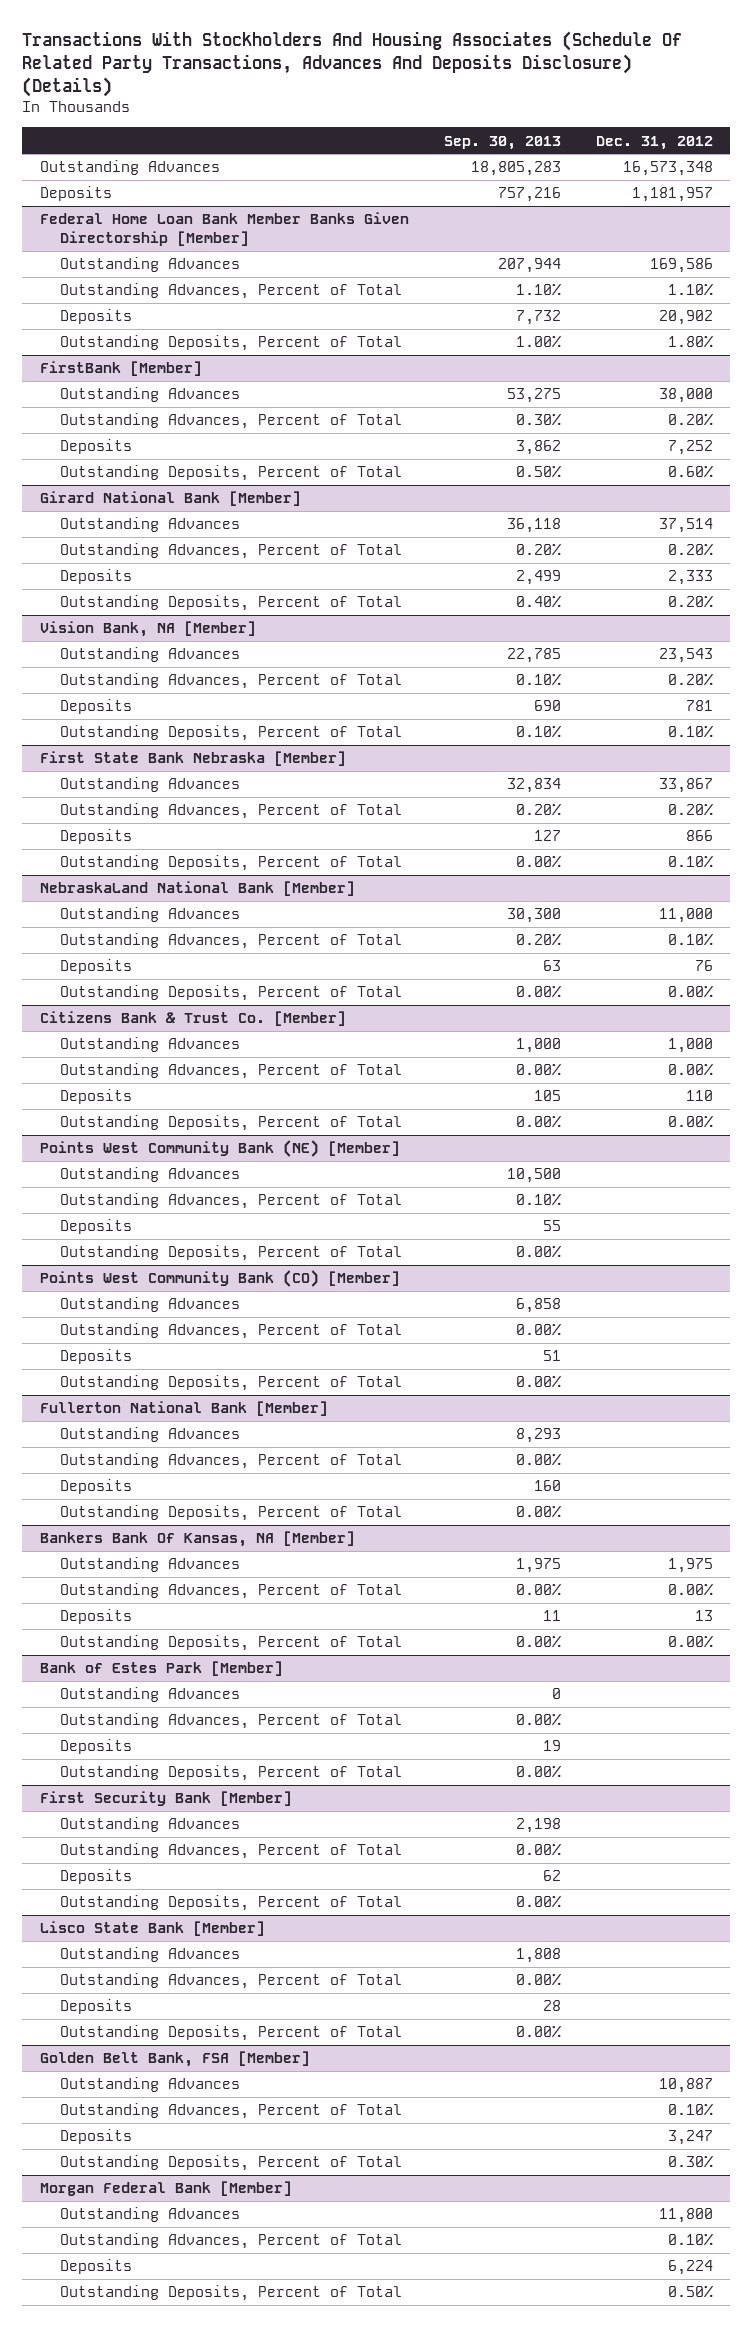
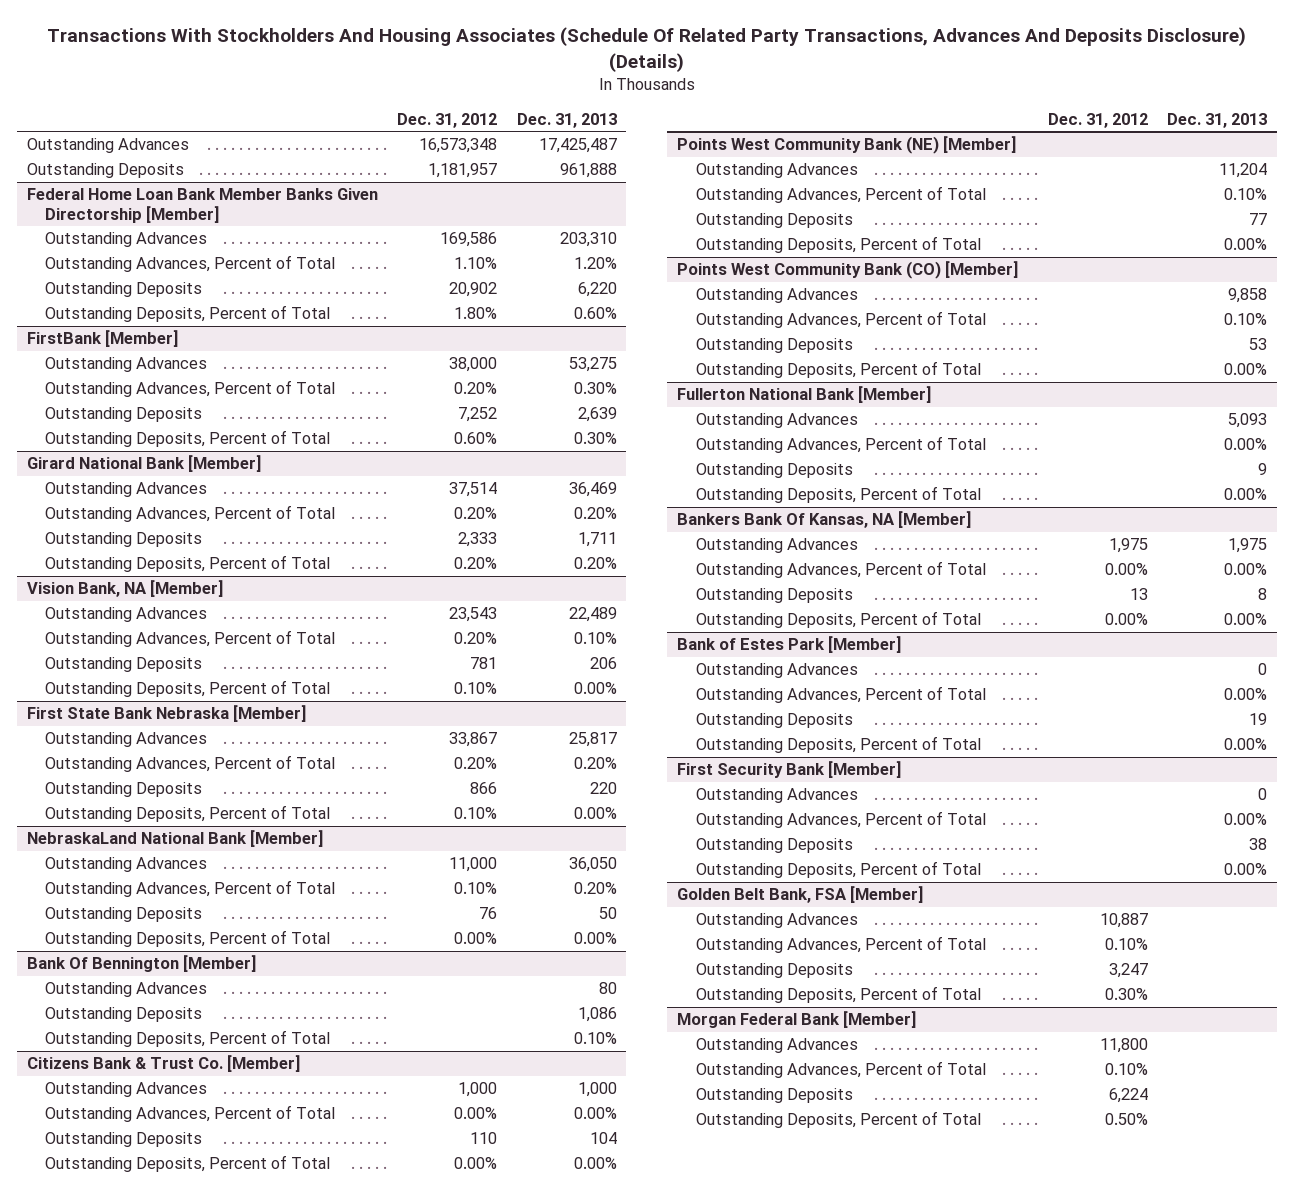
[443,135,561,150] Sep. 30, 2013 -> none
none -> [516,112,617,128] Dec. 31, 2013
[39,186,112,202] Deposits -> [26,163,184,179] Outstanding Deposits
[60,309,133,325] Deposits -> [45,282,203,298] Outstanding Deposits
[60,439,133,455] Deposits -> [45,407,203,423] Outstanding Deposits
[60,569,133,585] Deposits -> [45,532,203,548] Outstanding Deposits
[60,699,133,715] Deposits -> [45,657,203,673] Outstanding Deposits
[60,829,133,845] Deposits -> [45,782,203,798] Outstanding Deposits
[60,959,133,975] Deposits -> [45,907,203,923] Outstanding Deposits
none -> [26,955,257,973] Bank Of Bennington [Member]
none -> [45,982,208,998] Outstanding Advances
none -> [45,1007,203,1023] Outstanding Deposits
none -> [45,1030,331,1048] Outstanding Deposits, Percent of Total
[60,1089,133,1105] Deposits -> [45,1132,203,1148] Outstanding Deposits
[60,1219,133,1235] Deposits -> [696,213,854,229] Outstanding Deposits
[60,1349,133,1365] Deposits -> [696,338,854,354] Outstanding Deposits
[60,1479,133,1495] Deposits -> [696,463,854,479] Outstanding Deposits
[60,1609,133,1625] Deposits -> [696,588,854,604] Outstanding Deposits
[60,1739,133,1755] Deposits -> [696,713,854,729] Outstanding Deposits
[60,1895,403,1912] Outstanding Deposits, Percent of Total -> none
[39,1921,265,1937] Lisco State Bank [Member] -> none
[60,1947,241,1963] Outstanding Advances -> none
[60,1973,403,1990] Outstanding Advances, Percent of Total -> none
[60,1999,133,2015] Deposits -> none
[60,1869,133,1885] Deposits -> [696,838,854,854] Outstanding Deposits
[60,2129,133,2145] Deposits -> [696,963,854,979] Outstanding Deposits
[60,2259,133,2275] Deposits -> [696,1088,854,1104] Outstanding Deposits

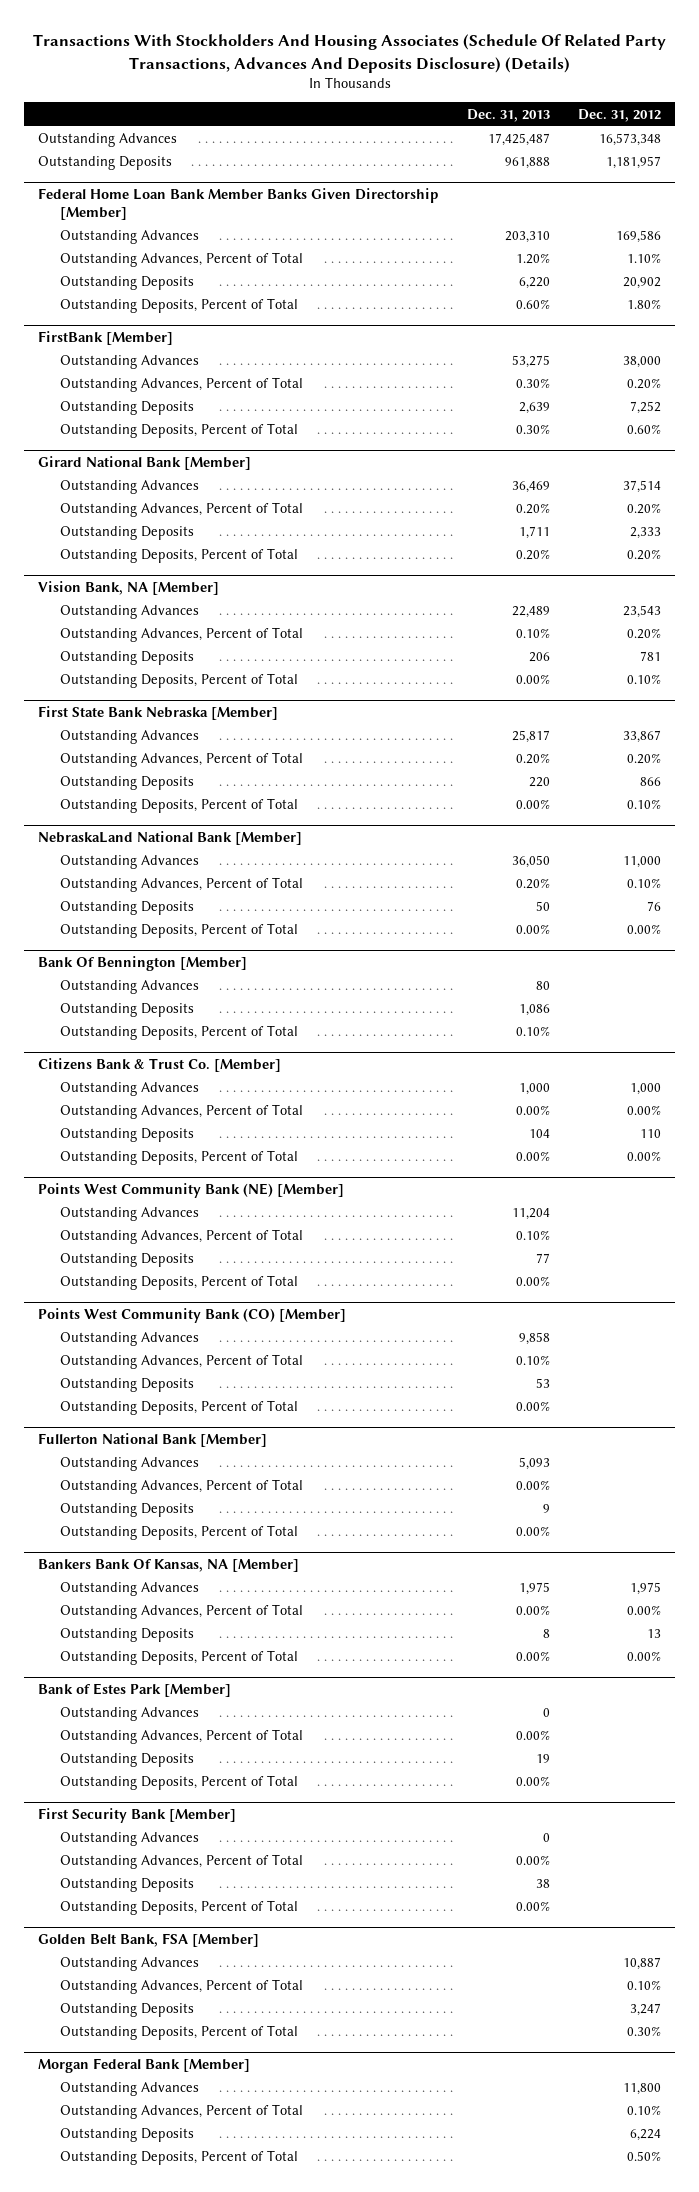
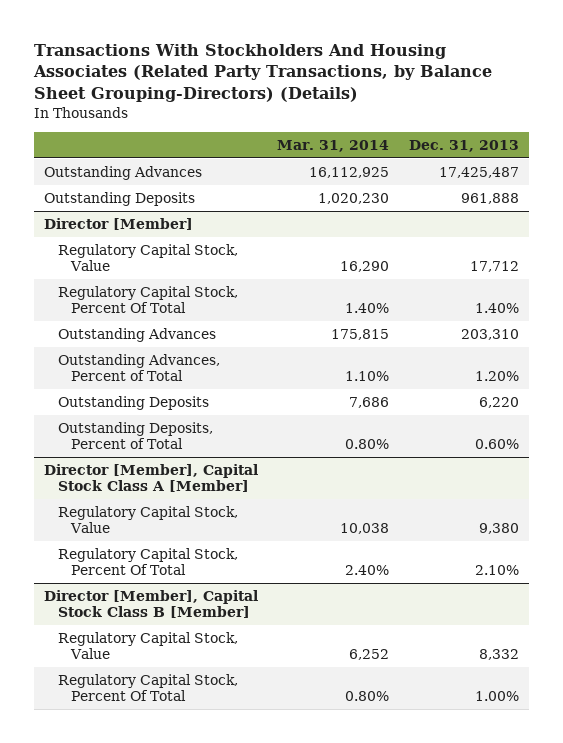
[32,34,666,73] Transactions With Stockholders And Housing Associates (Schedule Of Related Party Transactions, Advances And Deposits Disclosure) (Details) -> [33,43,493,103] Transactions With Stockholders And Housing Associates (Related Party Transactions, by Balance Sheet Grouping-Directors) (Details)
[578,108,662,122] Dec. 31, 2012 -> none
none -> [277,139,390,152] Mar. 31, 2014
[38,187,439,221] Federal Home Loan Bank Member Banks Given Directorship [Member] -> none
none -> [43,217,193,230] Director [Member]
none -> [57,243,238,272] Regulatory Capital Stock, Value
none -> [57,285,238,314] Regulatory Capital Stock, Percent Of Total
[38,330,174,345] FirstBank [Member] -> none
[60,355,200,370] Outstanding Advances -> none
[60,377,304,393] Outstanding Advances, Percent of Total -> none
[60,401,195,416] Outstanding Deposits -> none
[60,423,299,439] Outstanding Deposits, Percent of Total -> none
[38,455,252,470] Girard National Bank [Member] -> none
[60,480,200,495] Outstanding Advances -> none
[60,502,304,518] Outstanding Advances, Percent of Total -> none
[60,526,195,541] Outstanding Deposits -> none
[60,548,299,564] Outstanding Deposits, Percent of Total -> none
[38,580,220,595] Vision Bank, NA [Member] -> none
[60,605,200,620] Outstanding Advances -> none
[60,627,304,643] Outstanding Advances, Percent of Total -> none
[60,651,195,666] Outstanding Deposits -> none
[60,673,299,689] Outstanding Deposits, Percent of Total -> none
[38,705,279,720] First State Bank Nebraska [Member] -> none
[60,730,200,745] Outstanding Advances -> none
[60,752,304,768] Outstanding Advances, Percent of Total -> none
[60,776,195,791] Outstanding Deposits -> none
[60,798,299,814] Outstanding Deposits, Percent of Total -> none
[38,830,303,845] NebraskaLand National Bank [Member] -> none
[60,855,200,870] Outstanding Advances -> none
[60,877,304,893] Outstanding Advances, Percent of Total -> none
[60,901,195,916] Outstanding Deposits -> none
[60,923,299,939] Outstanding Deposits, Percent of Total -> none
[38,955,248,971] Bank Of Bennington [Member] -> none
[60,980,200,995] Outstanding Advances -> none
[60,1003,195,1018] Outstanding Deposits -> none
[60,1025,299,1041] Outstanding Deposits, Percent of Total -> none
[38,1057,282,1072] Citizens Bank & Trust Co. [Member] -> none
[60,1082,200,1097] Outstanding Advances -> none
[60,1104,304,1120] Outstanding Advances, Percent of Total -> none
[60,1128,195,1143] Outstanding Deposits -> none
[60,1150,299,1166] Outstanding Deposits, Percent of Total -> none
[38,1182,345,1198] Points West Community Bank (NE) [Member] -> none
[60,1207,200,1222] Outstanding Advances -> none
[60,1229,304,1245] Outstanding Advances, Percent of Total -> none
[60,1253,195,1268] Outstanding Deposits -> none
[60,1275,299,1291] Outstanding Deposits, Percent of Total -> none
[38,1307,347,1323] Points West Community Bank (CO) [Member] -> none
[60,1332,200,1347] Outstanding Advances -> none
[60,1354,304,1370] Outstanding Advances, Percent of Total -> none
[60,1378,195,1393] Outstanding Deposits -> none
[60,1400,299,1416] Outstanding Deposits, Percent of Total -> none
[38,1432,268,1447] Fullerton National Bank [Member] -> none
[60,1457,200,1472] Outstanding Advances -> none
[60,1479,304,1495] Outstanding Advances, Percent of Total -> none
[60,1503,195,1518] Outstanding Deposits -> none
[60,1525,299,1541] Outstanding Deposits, Percent of Total -> none
[38,1558,300,1572] Bankers Bank Of Kansas, NA [Member] -> none
[60,1582,200,1597] Outstanding Advances -> none
[60,1604,304,1620] Outstanding Advances, Percent of Total -> none
[60,1628,195,1643] Outstanding Deposits -> none
[60,1650,299,1666] Outstanding Deposits, Percent of Total -> none
[38,1682,232,1697] Bank of Estes Park [Member] -> none
[60,1707,200,1722] Outstanding Advances -> none
[60,1729,304,1745] Outstanding Advances, Percent of Total -> none
[60,1753,195,1768] Outstanding Deposits -> none
[60,1775,299,1791] Outstanding Deposits, Percent of Total -> none
[38,1807,237,1823] First Security Bank [Member] -> none
[60,1832,200,1847] Outstanding Advances -> none
[60,1854,304,1870] Outstanding Advances, Percent of Total -> none
[60,1878,195,1893] Outstanding Deposits -> none
[60,1900,299,1916] Outstanding Deposits, Percent of Total -> none
[38,1932,260,1947] Golden Belt Bank, FSA [Member] -> none
[60,1957,200,1972] Outstanding Advances -> none
[60,1979,304,1995] Outstanding Advances, Percent of Total -> none
[60,2003,195,2018] Outstanding Deposits -> none
[60,2025,299,2041] Outstanding Deposits, Percent of Total -> none
[38,2057,251,2073] Morgan Federal Bank [Member] -> none
[60,2082,200,2097] Outstanding Advances -> none
[60,2104,304,2120] Outstanding Advances, Percent of Total -> none
[60,2128,195,2143] Outstanding Deposits -> none
[60,2150,299,2166] Outstanding Deposits, Percent of Total -> none
none -> [43,463,258,493] Director [Member], Capital Stock Class A [Member]
none -> [57,505,238,534] Regulatory Capital Stock, Value
none -> [57,547,238,576] Regulatory Capital Stock, Percent Of Total
none -> [43,589,258,619] Director [Member], Capital Stock Class B [Member]
none -> [57,631,238,660] Regulatory Capital Stock, Value
none -> [57,673,238,702] Regulatory Capital Stock, Percent Of Total

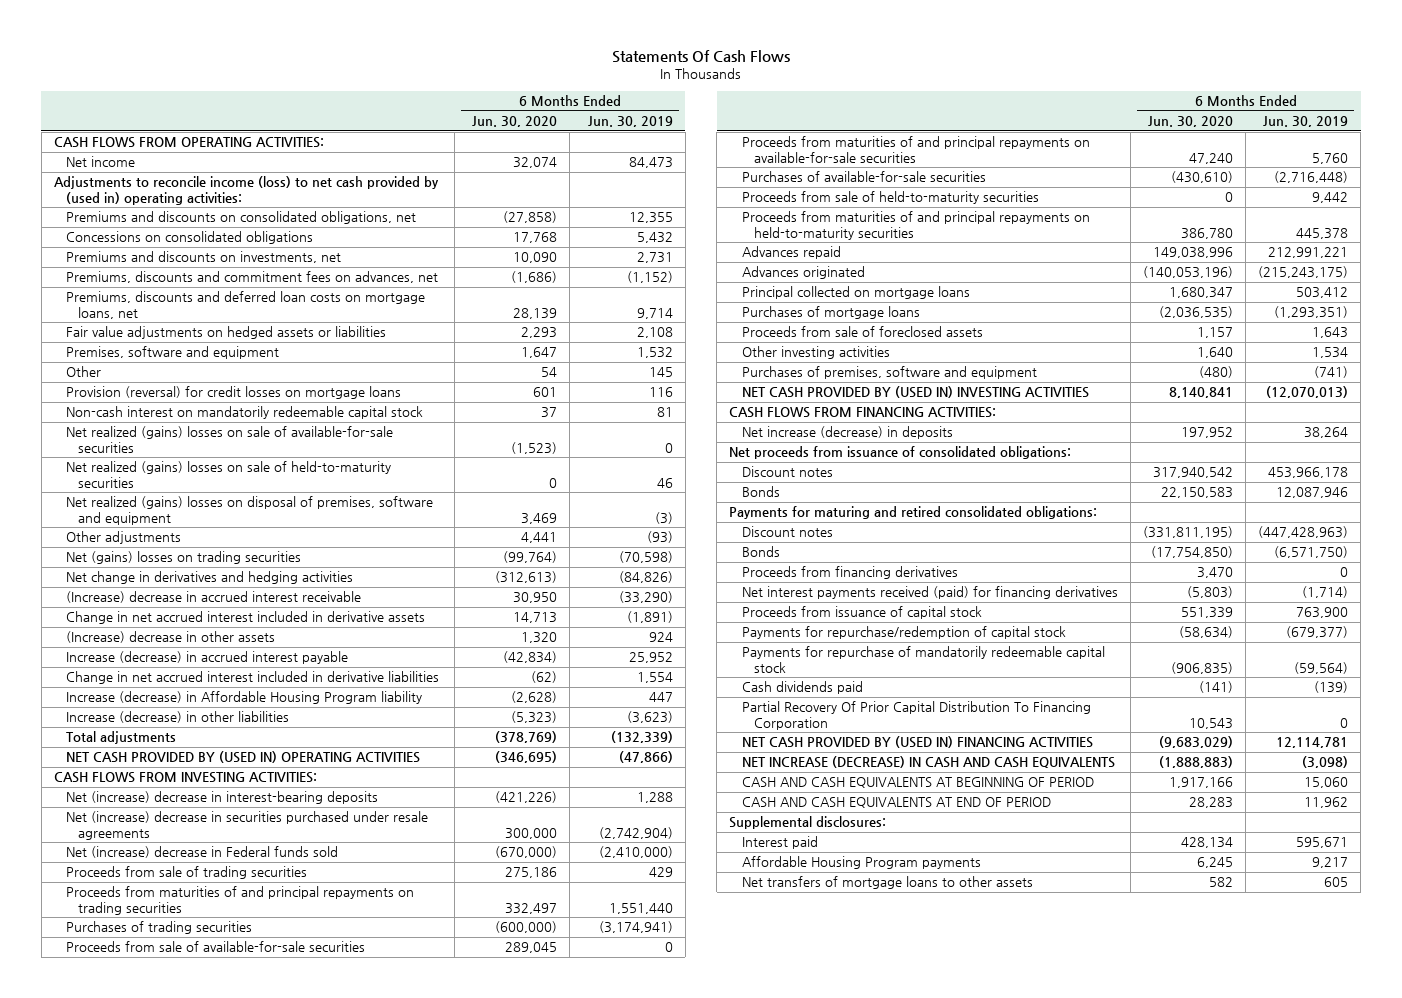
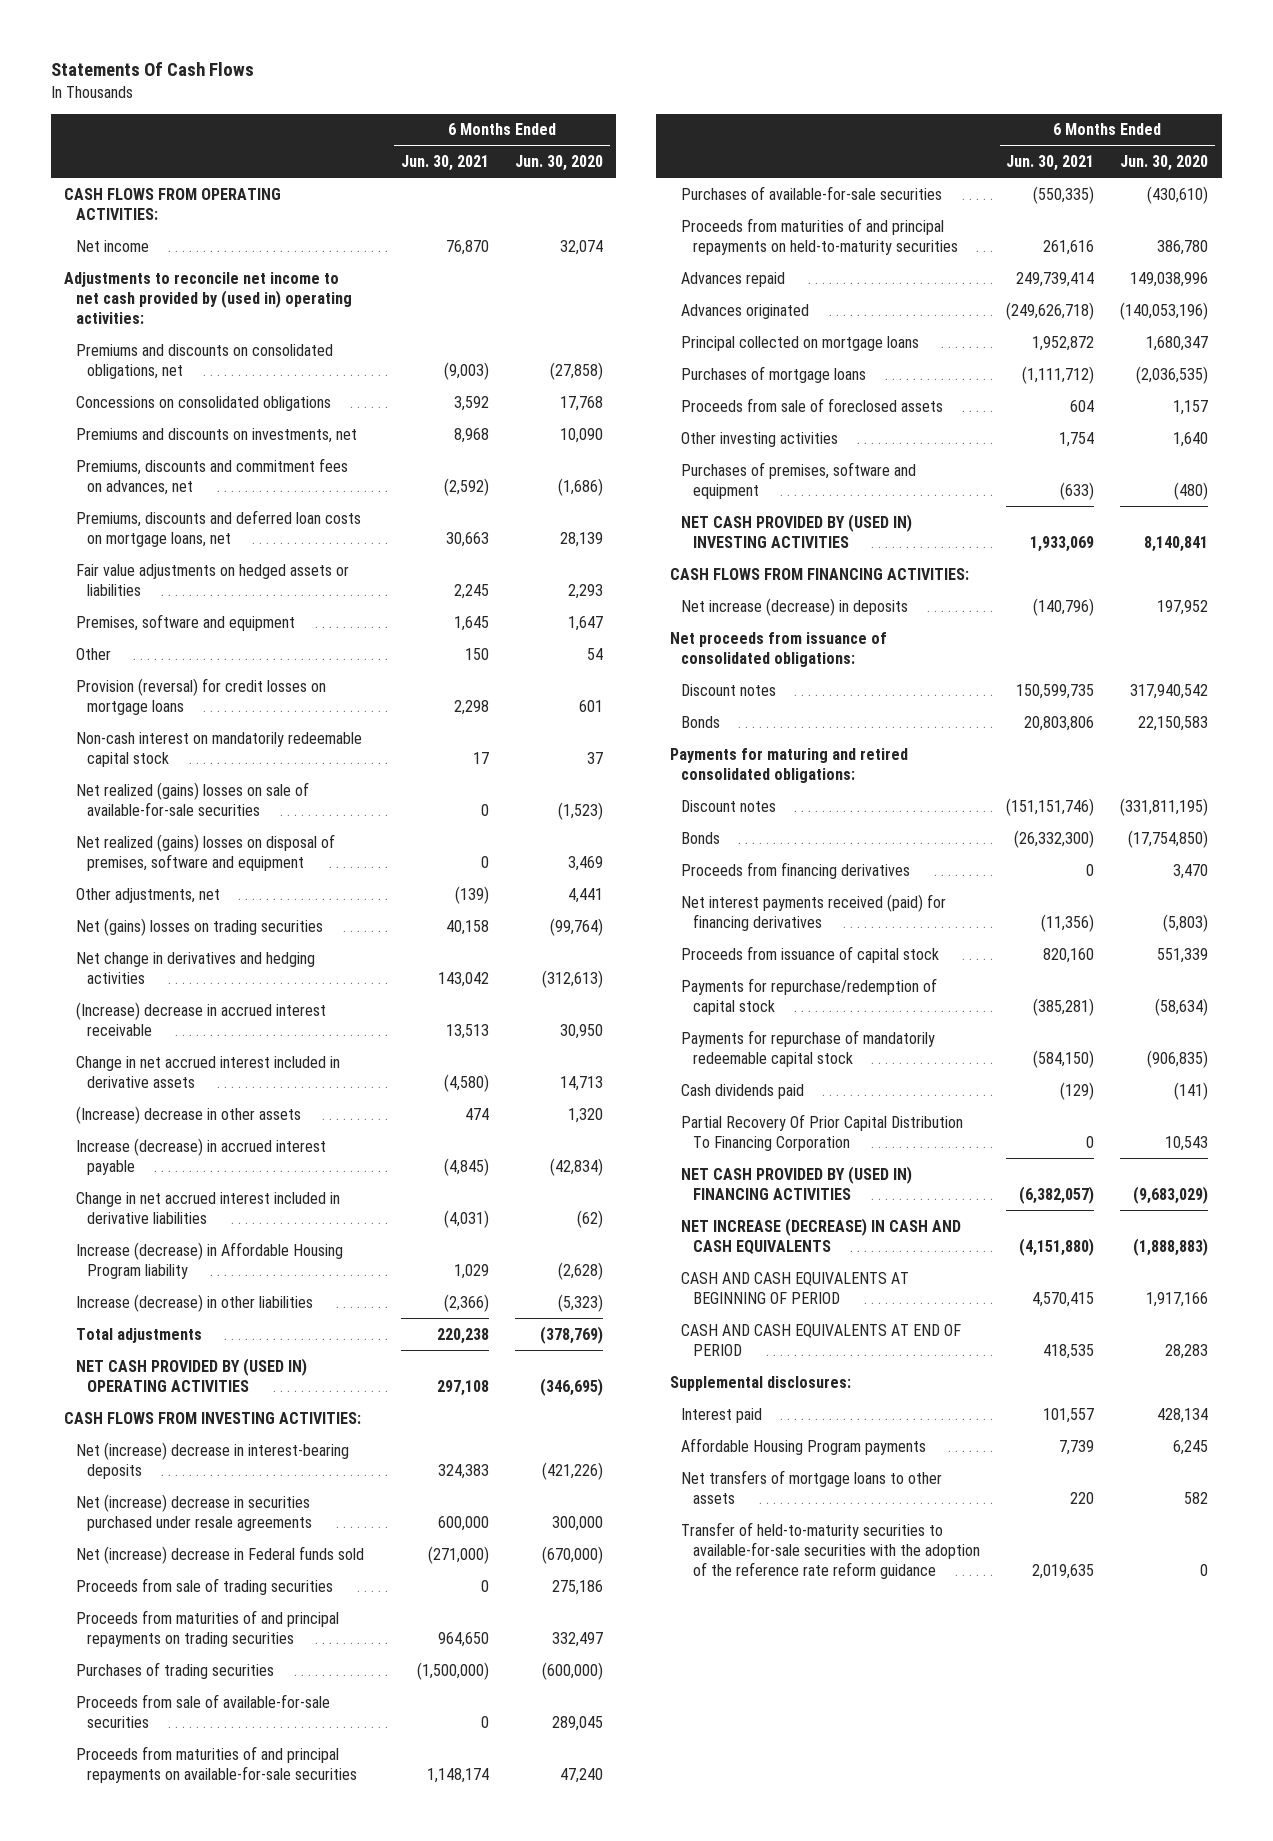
[587,116,673,128] Jun. 30, 2019 -> none
none -> [400,154,489,171] Jun. 30, 2021
[53,176,439,205] Adjustments to reconcile income (loss) to net cash provided by (used in) operating activities: -> [64,271,352,325] Adjustments to reconcile net income to net cash provided by (used in) operating activities:
[66,461,392,488] Net realized (gains) losses on sale of held-to-maturity securities -> none
[66,531,182,545] Other adjustments -> [75,887,220,903] Other adjustments, net
[741,191,1039,205] Proceeds from sale of held-to-maturity securities -> none
none -> [681,1521,980,1580] Transfer of held-to-maturity securities to available-for-sale securities with the adoption of the reference rate reform guidance

